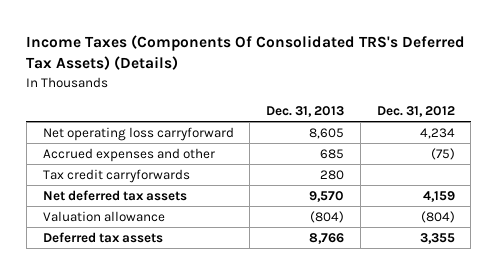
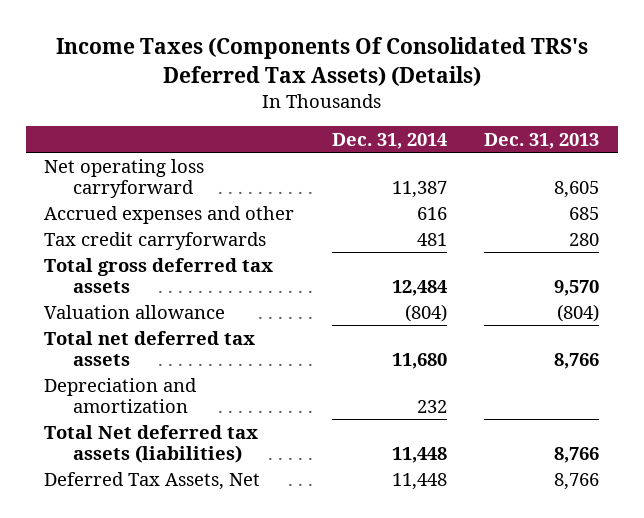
[376,106,455,118] Dec. 31, 2012 -> none
none -> [331,132,447,149] Dec. 31, 2014
[42,189,187,201] Net deferred tax assets -> [44,257,274,294] Total gross deferred tax assets
[42,231,163,243] Deferred tax assets -> [44,330,256,367] Total net deferred tax assets
none -> [44,377,198,414] Depreciation and amortization
none -> [44,424,259,464] Total Net deferred tax assets (liabilities)
none -> [44,471,261,490] Deferred Tax Assets, Net

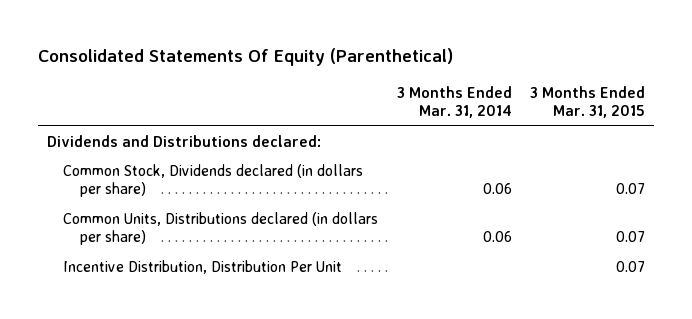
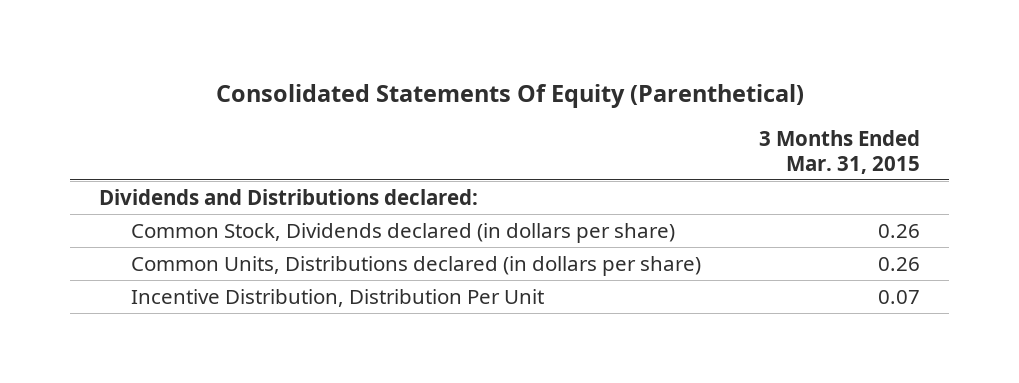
[396,85,512,119] 3 Months Ended Mar. 31, 2014 -> none
[615,183,645,195] 0.07 -> [877,223,920,238] 0.26
[615,231,645,243] 0.07 -> [877,256,920,271] 0.26

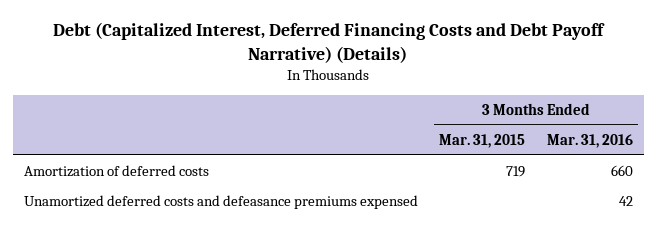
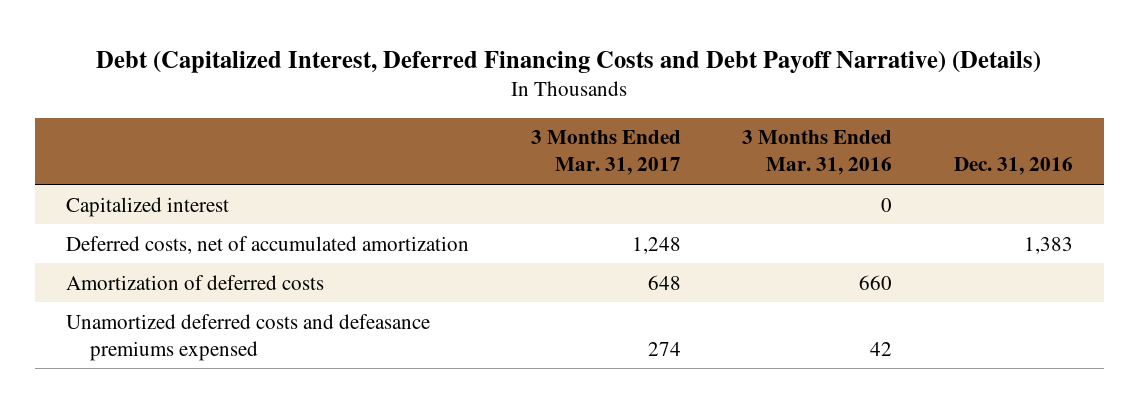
[439,133,526,148] Mar. 31, 2015 -> none
none -> [530,130,681,176] 3 Months Ended Mar. 31, 2017
none -> [954,157,1074,176] Dec. 31, 2016
none -> [65,196,229,217] Capitalized interest
none -> [65,235,469,254] Deferred costs, net of accumulated amortization

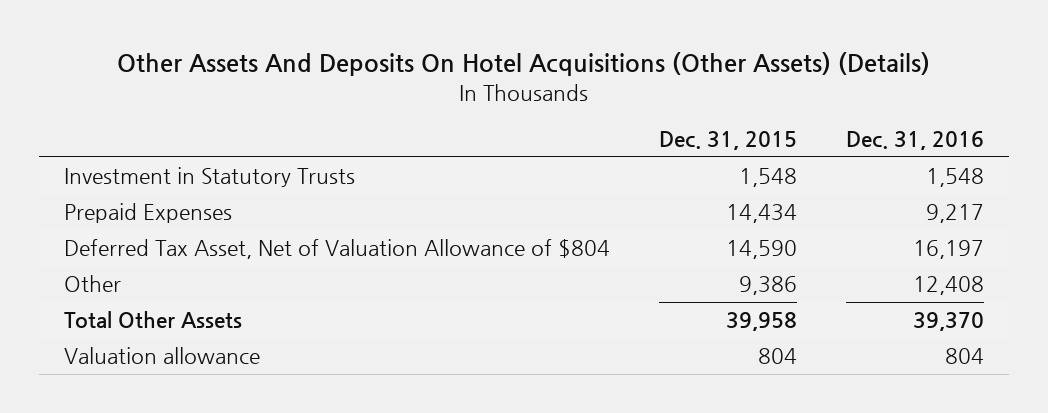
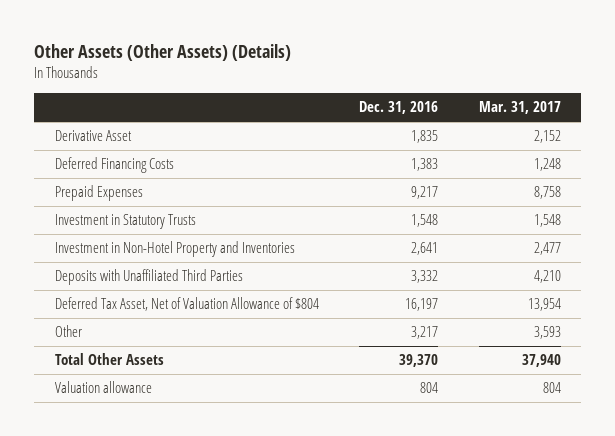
[116,52,930,77] Other Assets And Deposits On Hotel Acquisitions (Other Assets) (Details) -> [34,43,292,61] Other Assets (Other Assets) (Details)
[658,131,797,151] Dec. 31, 2015 -> none
none -> [478,101,561,115] Mar. 31, 2017
none -> [54,130,132,142] Derivative Asset
none -> [54,157,174,174] Deferred Financing Costs
[63,167,355,188] Investment in Statutory Trusts -> [54,214,196,230] Investment in Statutory Trusts
none -> [54,241,295,258] Investment in Non-Hotel Property and Inventories
none -> [54,269,243,286] Deposits with Unaffiliated Third Parties
[913,276,985,296] 12,408 -> [411,326,439,340] 3,217

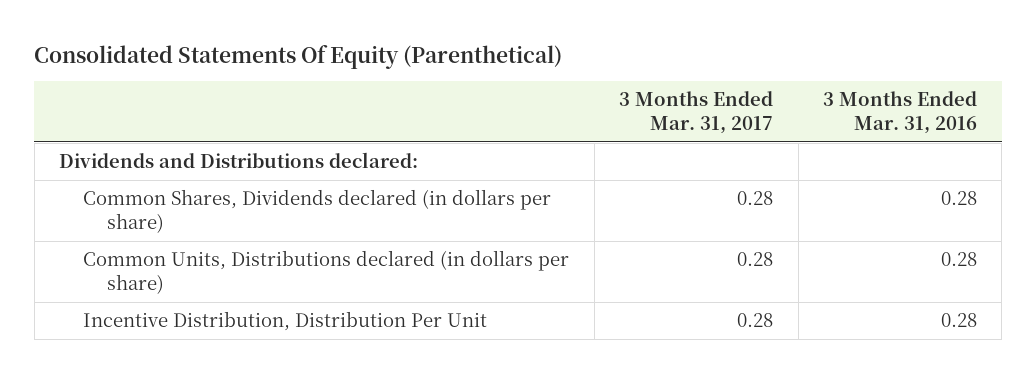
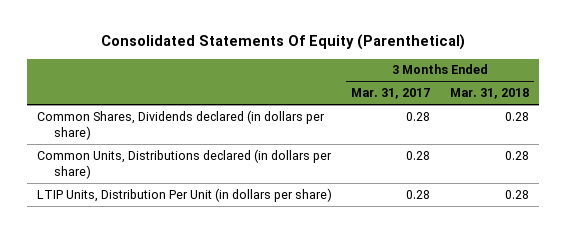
[822,91,977,134] 3 Months Ended Mar. 31, 2016 -> none
none -> [450,88,530,100] Mar. 31, 2018
[59,152,419,169] Dividends and Distributions declared: -> none
[83,311,488,332] Incentive Distribution, Distribution Per Unit -> [36,187,332,202] LTIP Units, Distribution Per Unit (in dollars per share)

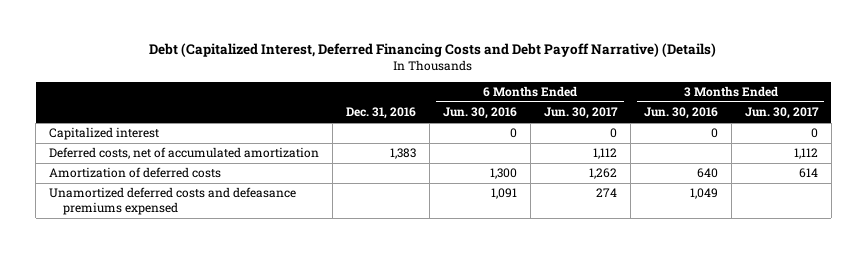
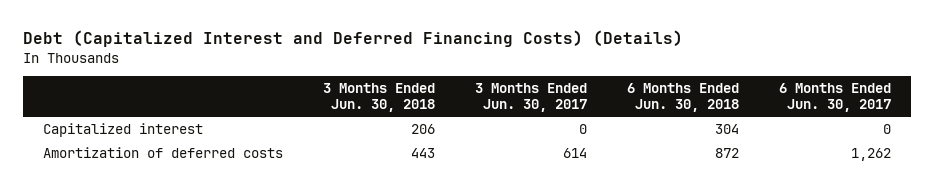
[149,43,717,58] Debt (Capitalized Interest, Deferred Financing Costs and Debt Payoff Narrative) (Details) -> [22,29,683,47] Debt (Capitalized Interest and Deferred Financing Costs) (Details)
[346,107,417,120] Dec. 31, 2016 -> none
[442,107,517,120] Jun. 30, 2016 -> none
[643,107,718,120] Jun. 30, 2016 -> none
none -> [322,83,435,113] 3 Months Ended Jun. 30, 2018
none -> [626,83,739,113] 6 Months Ended Jun. 30, 2018
[49,147,320,160] Deferred costs, net of accumulated amortization -> none
[49,187,297,215] Unamortized deferred costs and defeasance premiums expensed -> none

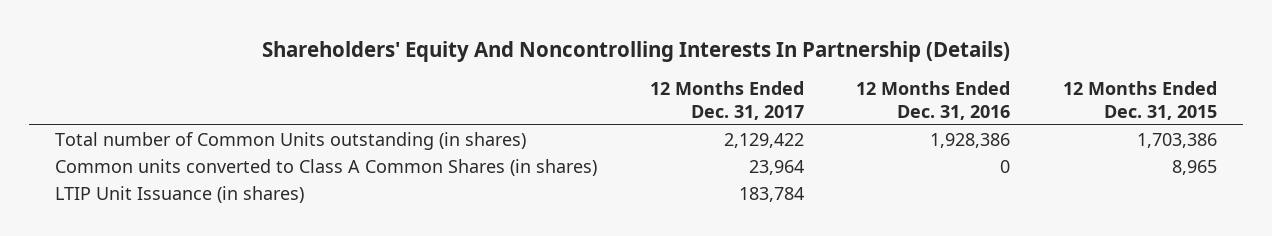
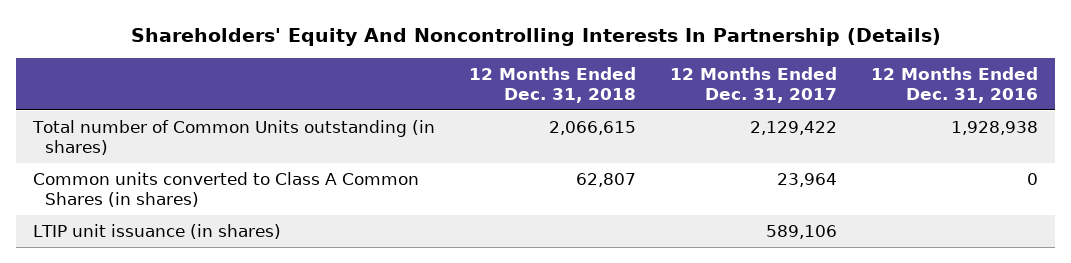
[1062,81,1217,120] 12 Months Ended Dec. 31, 2015 -> none
none -> [469,66,637,103] 12 Months Ended Dec. 31, 2018
[930,133,1011,149] 1,928,386 -> [950,120,1038,135] 1,928,938
[55,186,305,204] LTIP Unit Issuance (in shares) -> [33,223,282,239] LTIP unit issuance (in shares)
[738,187,804,203] 183,784 -> [765,224,837,239] 589,106

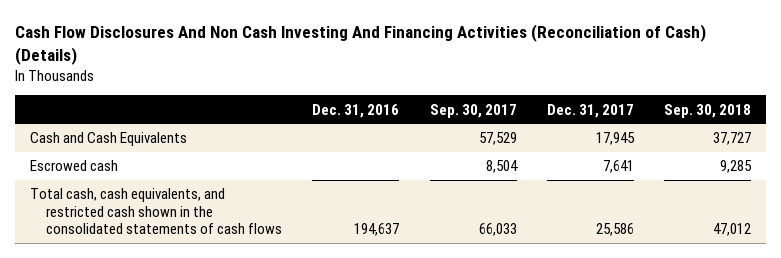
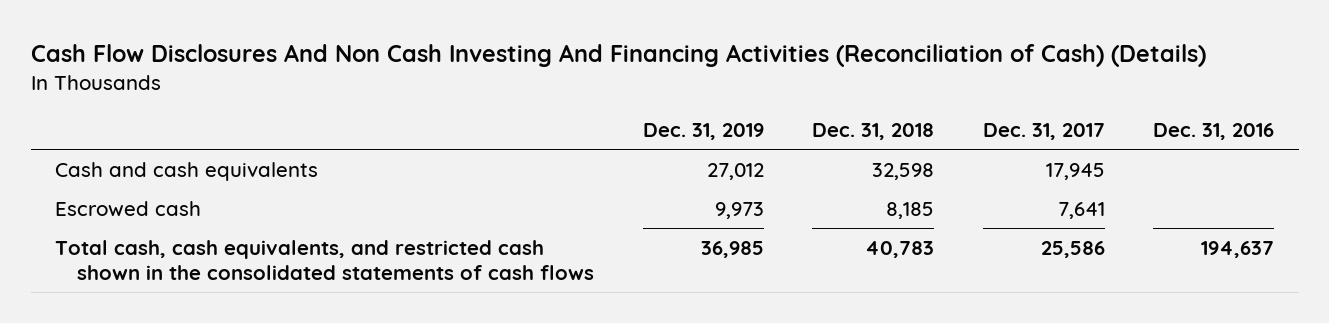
[429,103,517,118] Sep. 30, 2017 -> none
[664,103,752,118] Sep. 30, 2018 -> none
none -> [642,122,764,140] Dec. 31, 2019
none -> [812,122,935,140] Dec. 31, 2018
[29,132,187,147] Cash and Cash Equivalents -> [54,161,318,181] Cash and cash equivalents

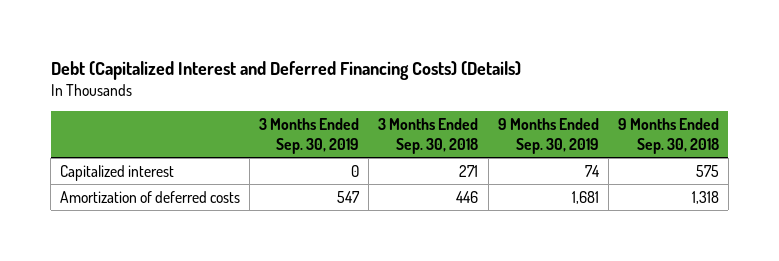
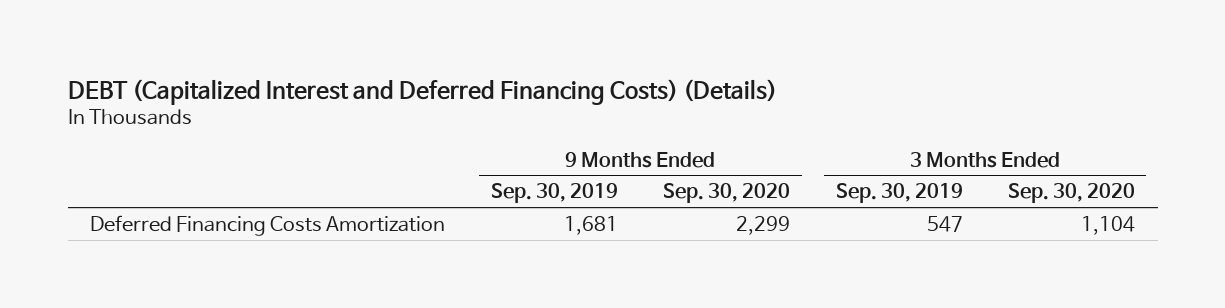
[50,60,521,80] Debt (Capitalized Interest and Deferred Financing Costs) (Details) -> [67,78,777,105] DEBT (Capitalized Interest and Deferred Financing Costs) (Details)
[378,118,479,154] 3 Months Ended Sep. 30, 2018 -> none
[617,118,719,154] 9 Months Ended Sep. 30, 2018 -> none
none -> [663,183,791,204] Sep. 30, 2020
none -> [1008,183,1136,204] Sep. 30, 2020
[60,164,175,181] Capitalized interest -> none
[60,190,241,203] Amortization of deferred costs -> [90,214,446,236] Deferred Financing Costs Amortization

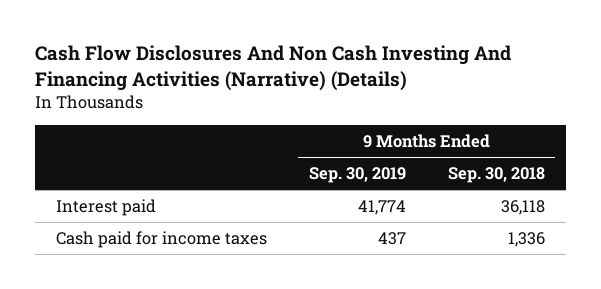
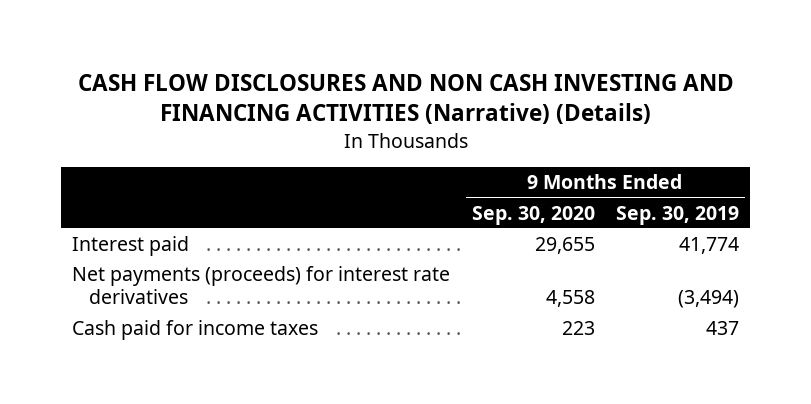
[34,45,511,92] Cash Flow Disclosures And Non Cash Investing And Financing Activities (Narrative) (Details) -> [77,73,734,125] CASH FLOW DISCLOSURES AND NON CASH INVESTING AND FINANCING ACTIVITIES (Narrative) (Details)
[447,167,545,184] Sep. 30, 2018 -> none
none -> [471,205,595,225] Sep. 30, 2020
none -> [71,266,450,305] Net payments (proceeds) for interest rate derivatives

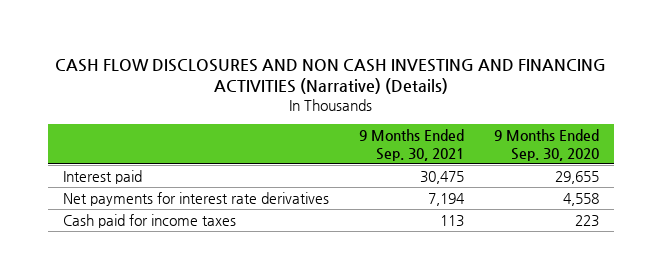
[616,205,740,225] Sep. 30, 2019 -> none
none -> [359,128,465,161] 9 Months Ended Sep. 30, 2021
[71,266,450,305] Net payments (proceeds) for interest rate derivatives -> [63,192,330,207] Net payments for interest rate derivatives

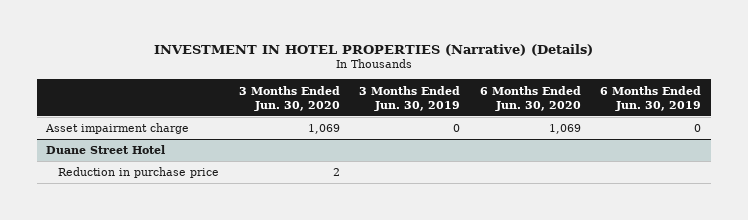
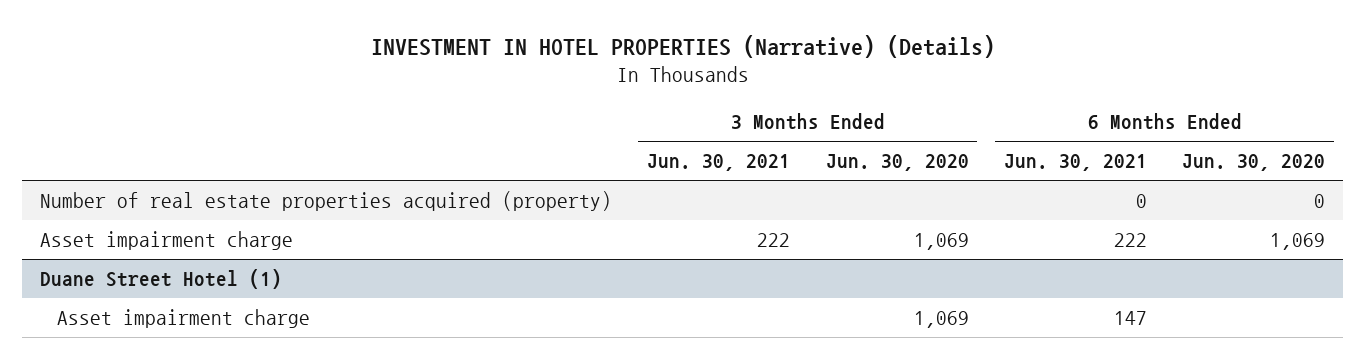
[359,85,461,111] 3 Months Ended Jun. 30, 2019 -> none
[600,85,702,111] 6 Months Ended Jun. 30, 2019 -> none
none -> [647,154,791,172] Jun. 30, 2021
none -> [1003,154,1147,172] Jun. 30, 2021
none -> [39,191,612,212] Number of real estate properties acquired (property)
[58,167,220,179] Reduction in purchase price -> none
[46,145,166,155] Duane Street Hotel -> [39,269,282,290] Duane Street Hotel (1)
none -> [57,309,311,329] Asset impairment charge

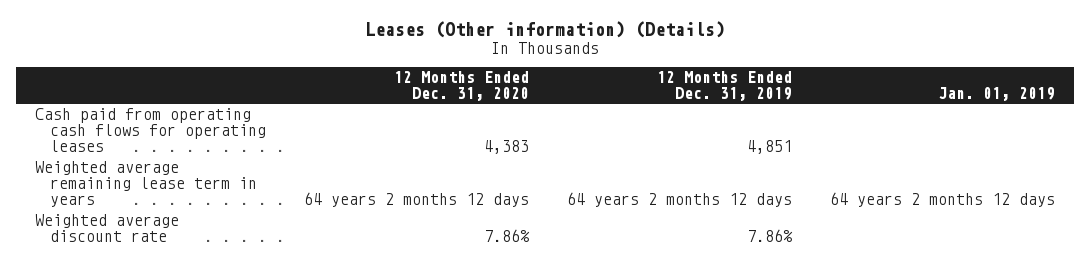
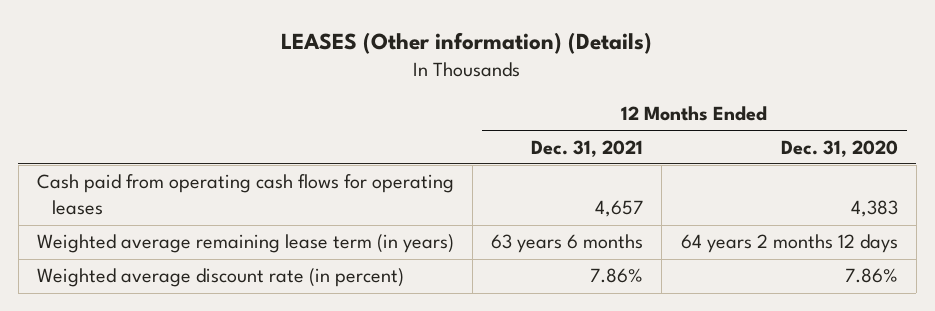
[365,21,726,39] Leases (Other information) (Details) -> [281,32,653,55] LEASES (Other information) (Details)
[656,70,792,102] 12 Months Ended Dec. 31, 2019 -> none
[938,87,1056,102] Jan. 01, 2019 -> none
none -> [531,139,644,157] Dec. 31, 2021
[35,161,257,208] Weighted average remaining lease term in years -> [37,234,455,254] Weighted average remaining lease term (in years)
[35,214,180,243] Weighted average discount rate -> [37,268,405,288] Weighted average discount rate (in percent)

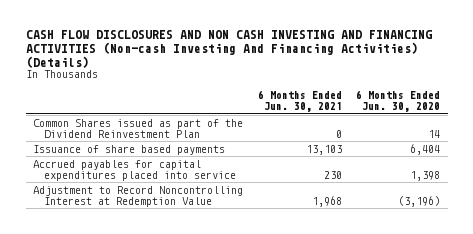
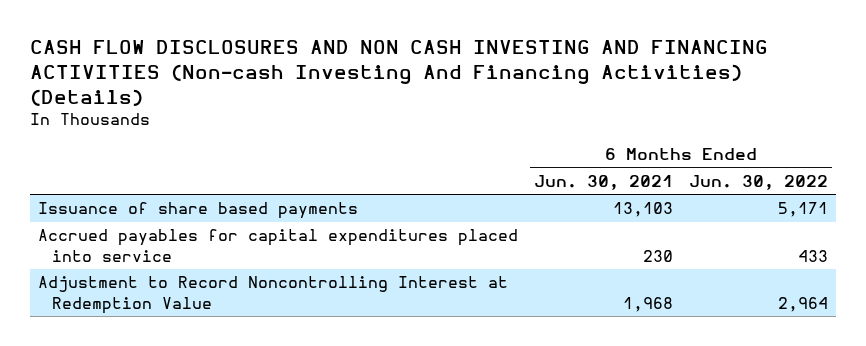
[356,89,441,113] 6 Months Ended Jun. 30, 2020 -> none
none -> [689,174,829,190] Jun. 30, 2022
[32,118,243,138] Common Shares issued as part of the Dividend Reinvestment Plan -> none

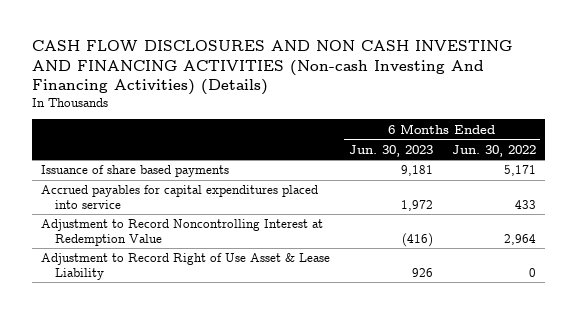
[533,174,673,190] Jun. 30, 2021 -> none
none -> [348,144,433,157] Jun. 30, 2023
none -> [41,253,331,280] Adjustment to Record Right of Use Asset & Lease Liability

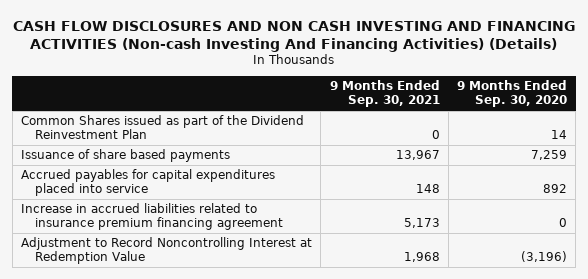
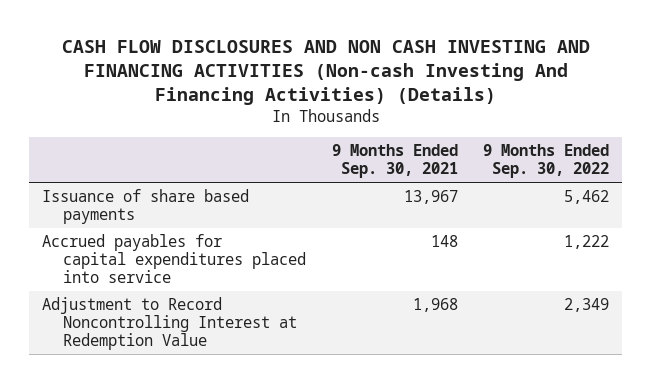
[456,80,567,108] 9 Months Ended Sep. 30, 2020 -> none
none -> [483,144,610,179] 9 Months Ended Sep. 30, 2022
[21,115,305,140] Common Shares issued as part of the Dividend Reinvestment Plan -> none
[21,203,283,231] Increase in accrued liabilities related to insurance premium financing agreement -> none

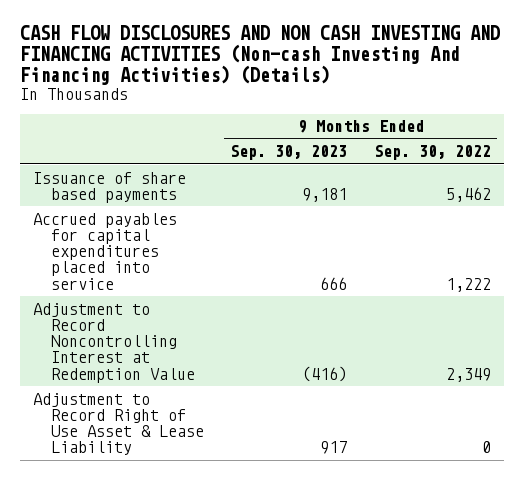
[331,144,458,179] 9 Months Ended Sep. 30, 2021 -> none
none -> [230,145,348,161] Sep. 30, 2023
none -> [32,392,204,456] Adjustment to Record Right of Use Asset & Lease Liability

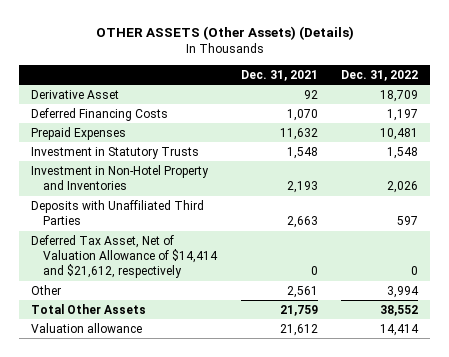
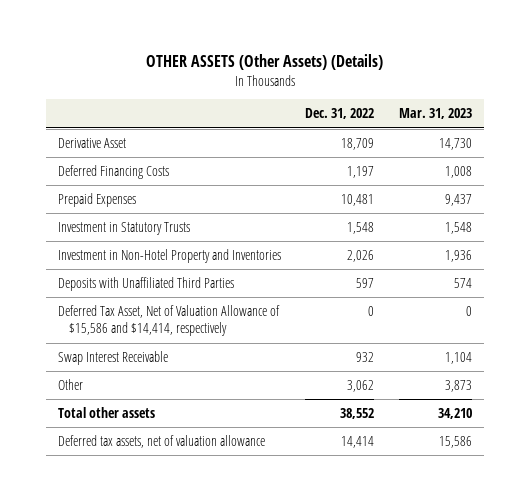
[240,69,318,81] Dec. 31, 2021 -> none
none -> [398,108,472,120] Mar. 31, 2023
[30,234,219,279] Deferred Tax Asset, Net of Valuation Allowance of $14,414 and $21,612, respectively -> [58,304,281,337] Deferred Tax Asset, Net of Valuation Allowance of $15,586 and $14,414, respectively
none -> [58,350,169,365] Swap Interest Receivable
[387,285,420,298] 3,994 -> [347,379,375,392] 3,062
[30,303,146,314] Total Other Assets -> [58,406,156,418] Total other assets
[30,322,142,333] Valuation allowance -> [58,434,266,448] Deferred tax assets, net of valuation allowance

